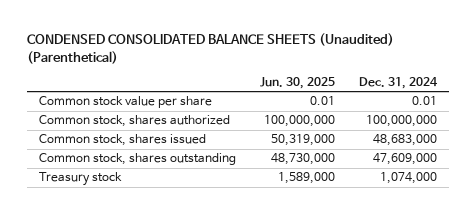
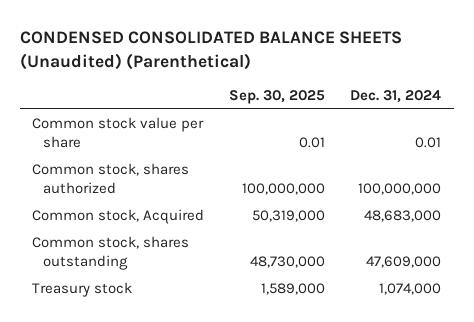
[260,77,336,90] Jun. 30, 2025 -> none
none -> [229,90,326,105] Sep. 30, 2025
[38,134,206,147] Common stock, shares issued -> [32,209,205,225] Common stock, Acquired

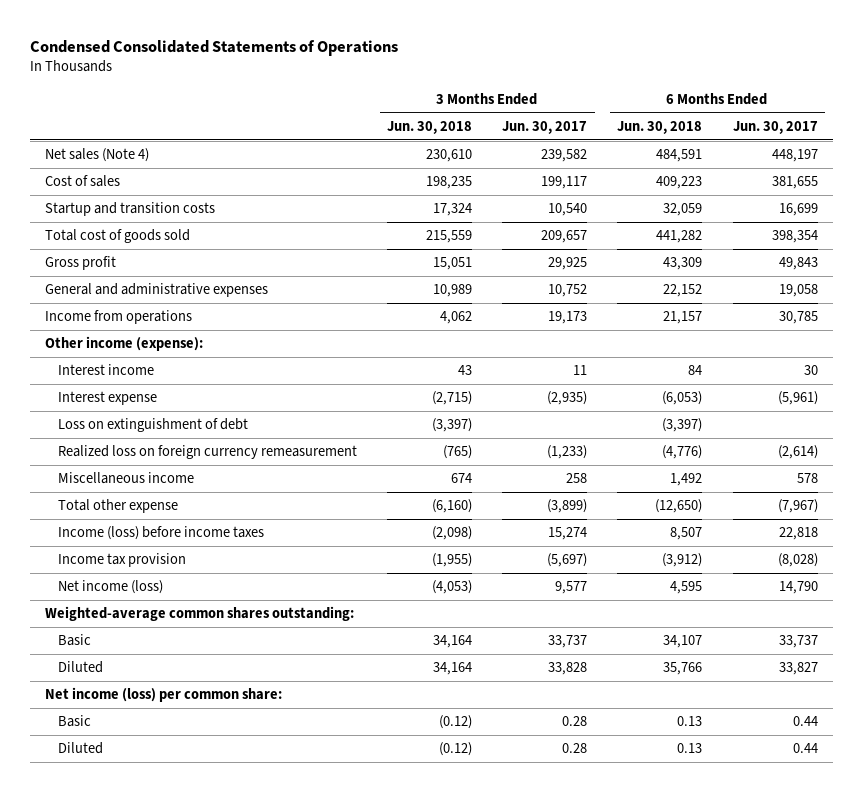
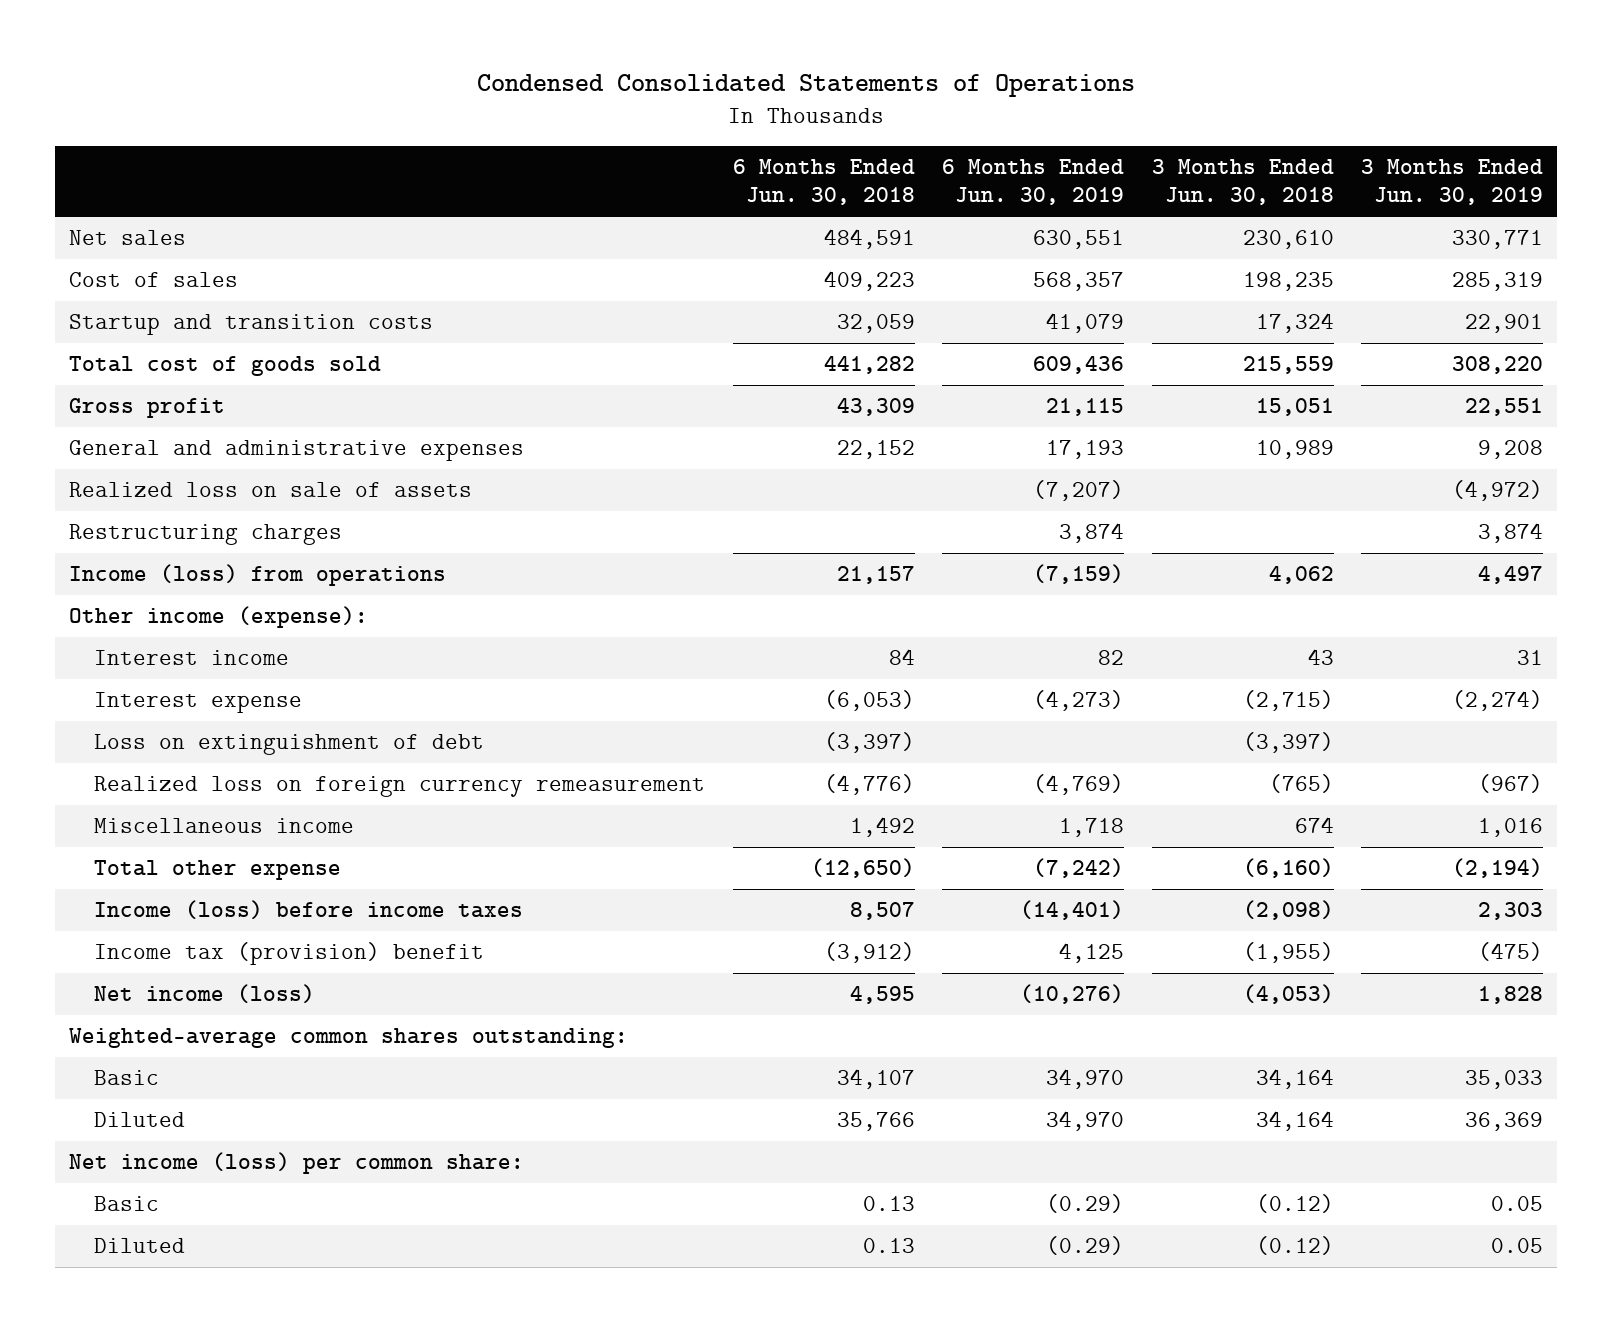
[502,121,588,135] Jun. 30, 2017 -> none
[732,121,818,135] Jun. 30, 2017 -> none
none -> [942,159,1125,206] 6 Months Ended Jun. 30, 2019
none -> [1361,159,1544,206] 3 Months Ended Jun. 30, 2019
[44,148,149,163] Net sales (Note 4) -> [68,230,186,246] Net sales
none -> [68,482,472,498] Realized loss on sale of assets
none -> [68,524,342,546] Restructuring charges
[44,310,192,325] Income from operations -> [68,564,446,587] Income (loss) from operations
[57,553,186,568] Income tax provision -> [93,942,484,966] Income tax (provision) benefit

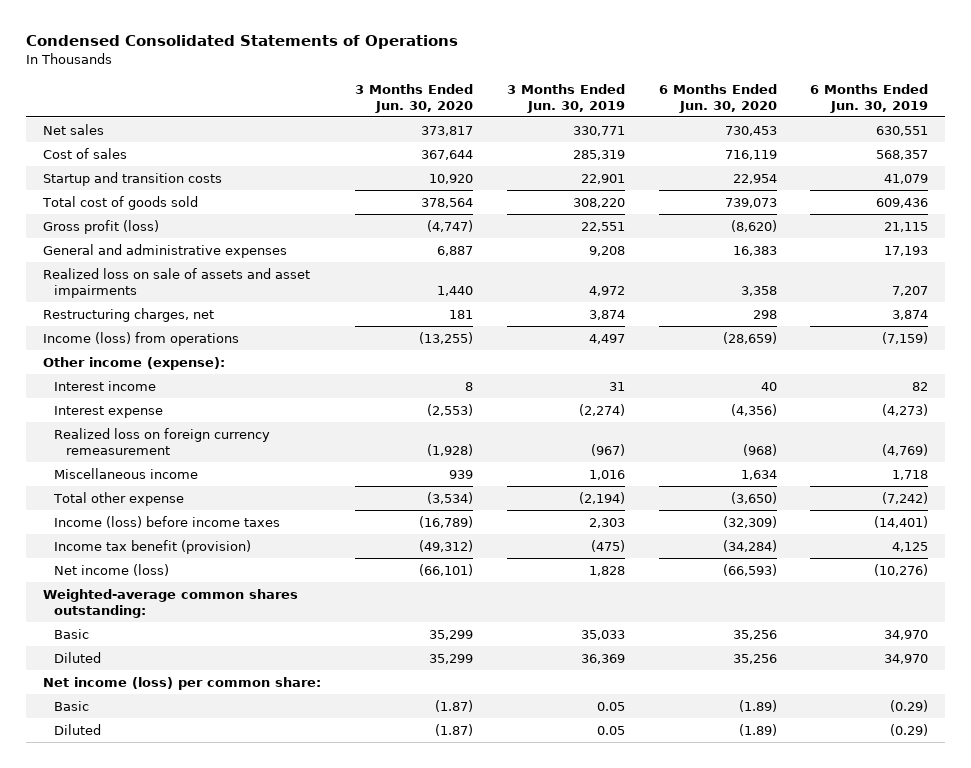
[732,159,915,206] 6 Months Ended Jun. 30, 2018 -> none
[1151,159,1334,206] 3 Months Ended Jun. 30, 2018 -> none
none -> [354,84,473,113] 3 Months Ended Jun. 30, 2020
none -> [658,84,777,113] 6 Months Ended Jun. 30, 2020
[68,398,225,419] Gross profit -> [42,219,159,234] Gross profit (loss)
[68,482,472,498] Realized loss on sale of assets -> [42,267,310,298] Realized loss on sale of assets and asset impairments
[1033,480,1125,502] (7,207) -> [892,285,929,296] 7,207
[1452,480,1544,502] (4,972) -> [588,285,625,296] 4,972
[68,524,342,546] Restructuring charges -> [42,307,214,322] Restructuring charges, net
[93,734,484,756] Loss on extinguishment of debt -> none
[93,942,484,966] Income tax (provision) benefit -> [54,539,252,554] Income tax benefit (provision)

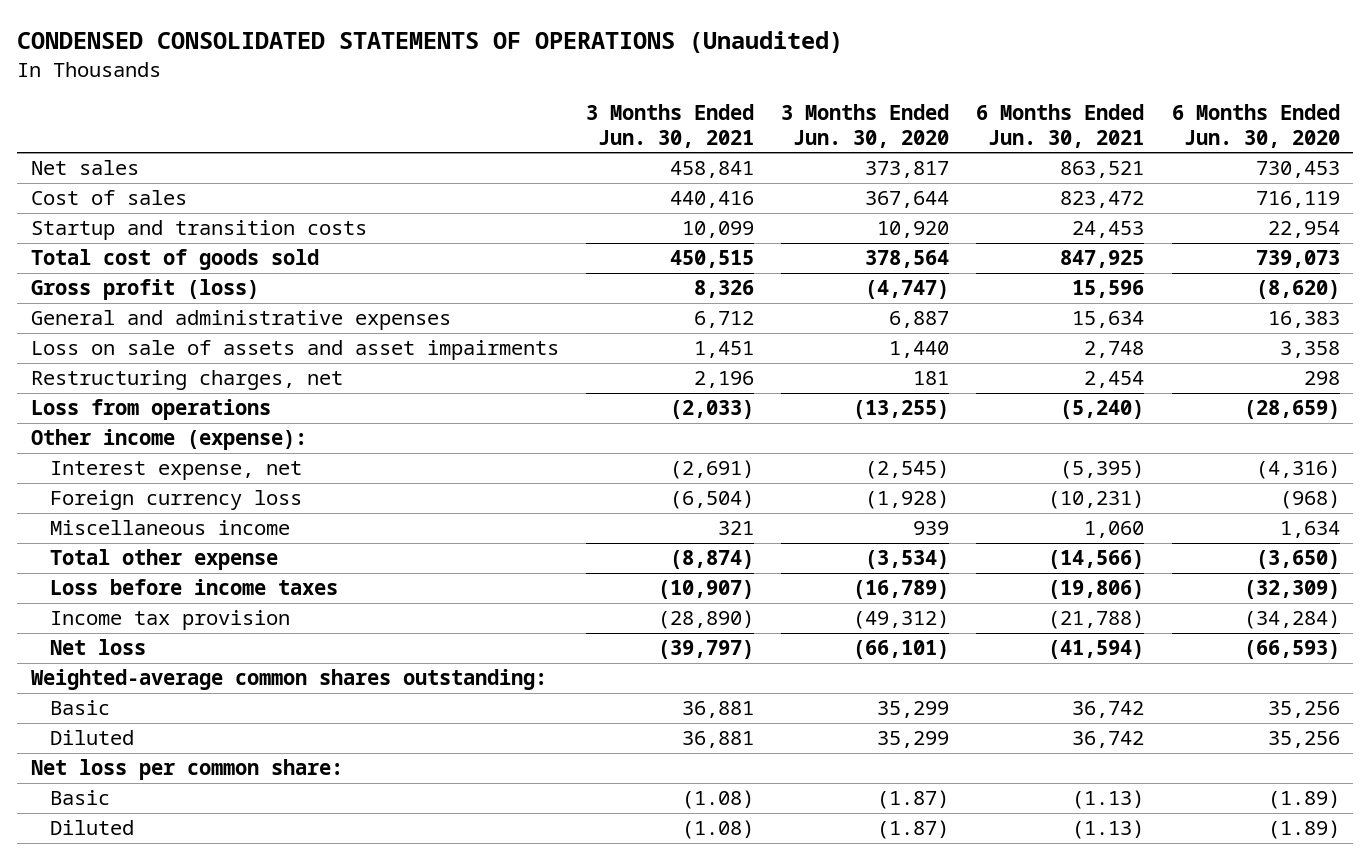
[25,35,458,50] Condensed Consolidated Statements of Operations -> [17,31,844,54] CONDENSED CONSOLIDATED STATEMENTS OF OPERATIONS (Unaudited)
[506,84,625,113] 3 Months Ended Jun. 30, 2019 -> none
[810,84,929,113] 6 Months Ended Jun. 30, 2019 -> none
none -> [586,103,755,148] 3 Months Ended Jun. 30, 2021
none -> [976,103,1145,148] 6 Months Ended Jun. 30, 2021
[42,267,310,298] Realized loss on sale of assets and asset impairments -> [30,340,559,361] Loss on sale of assets and asset impairments
[42,331,239,346] Income (loss) from operations -> [30,399,271,421] Loss from operations
[54,380,157,391] Interest income -> none
[54,405,164,418] Interest expense -> [49,461,302,481] Interest expense, net
[426,403,473,416] (2,553) -> [865,460,950,480] (2,545)
[730,403,777,416] (4,356) -> [1255,460,1340,480] (4,316)
[54,427,271,455] Realized loss on foreign currency remeasurement -> [49,490,302,511] Foreign currency loss
[54,515,281,528] Income (loss) before income taxes -> [49,579,338,596] Loss before income taxes
[54,539,252,554] Income tax benefit (provision) -> [49,610,290,631] Income tax provision
[54,563,170,576] Net income (loss) -> [49,639,146,656] Net loss
[42,676,321,690] Net income (loss) per common share: -> [30,759,343,781] Net loss per common share:

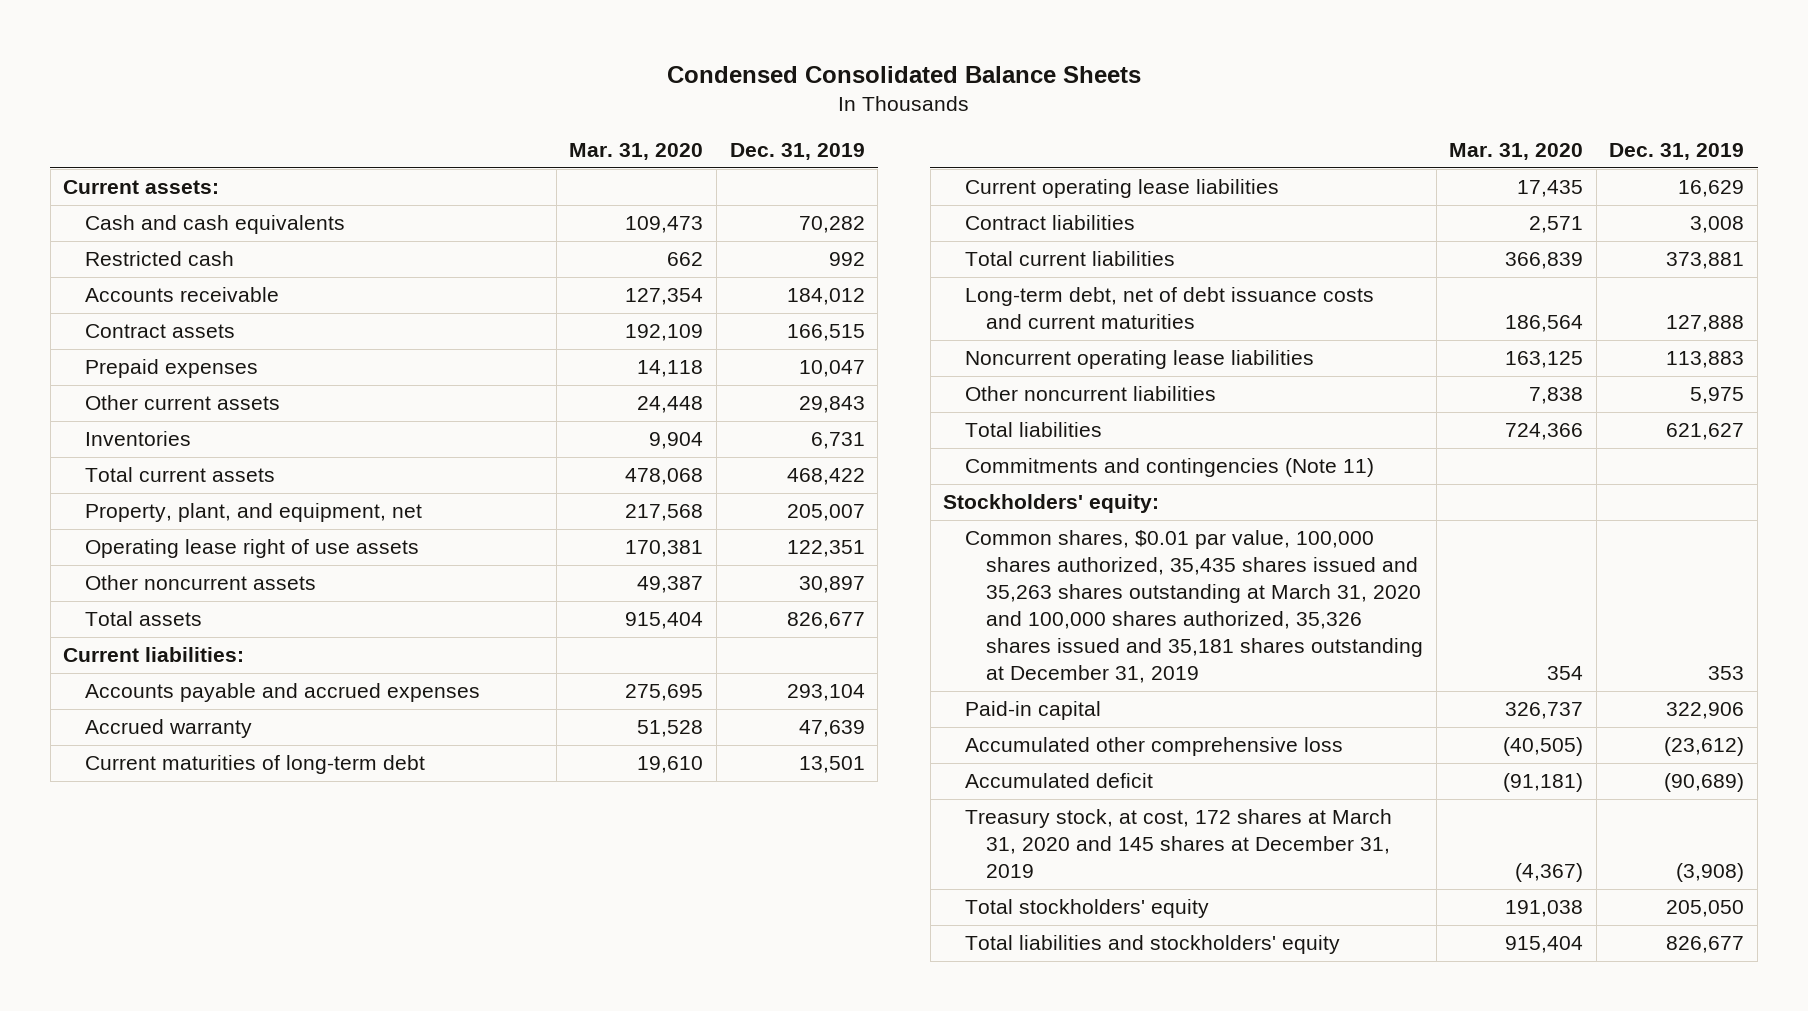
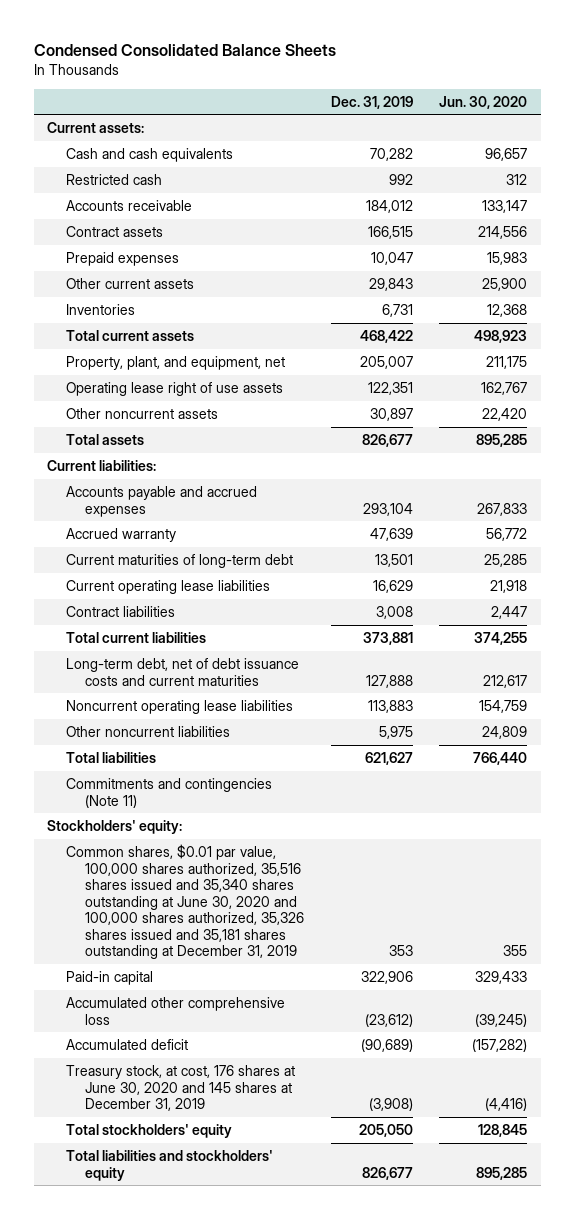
[569,142,704,160] Mar. 31, 2020 -> none
none -> [439,95,528,109] Jun. 30, 2020
[964,530,1423,684] Common shares, $0.01 par value, 100,000 shares authorized, 35,435 shares issued and 35,263 shares outstanding at March 31, 2020 and 100,000 shares authorized, 35,326 shares issued and 35,181 shares outstanding at December 31, 2019 -> [66,844,304,960] Common shares, $0.01 par value, 100,000 shares authorized, 35,516 shares issued and 35,340 shares outstanding at June 30, 2020 and 100,000 shares authorized, 35,326 shares issued and 35,181 shares outstanding at December 31, 2019
[964,809,1392,879] Treasury stock, at cost, 172 shares at March 31, 2020 and 145 shares at December 31, 2019 -> [66,1065,296,1112] Treasury stock, at cost, 176 shares at June 30, 2020 and 145 shares at December 31, 2019

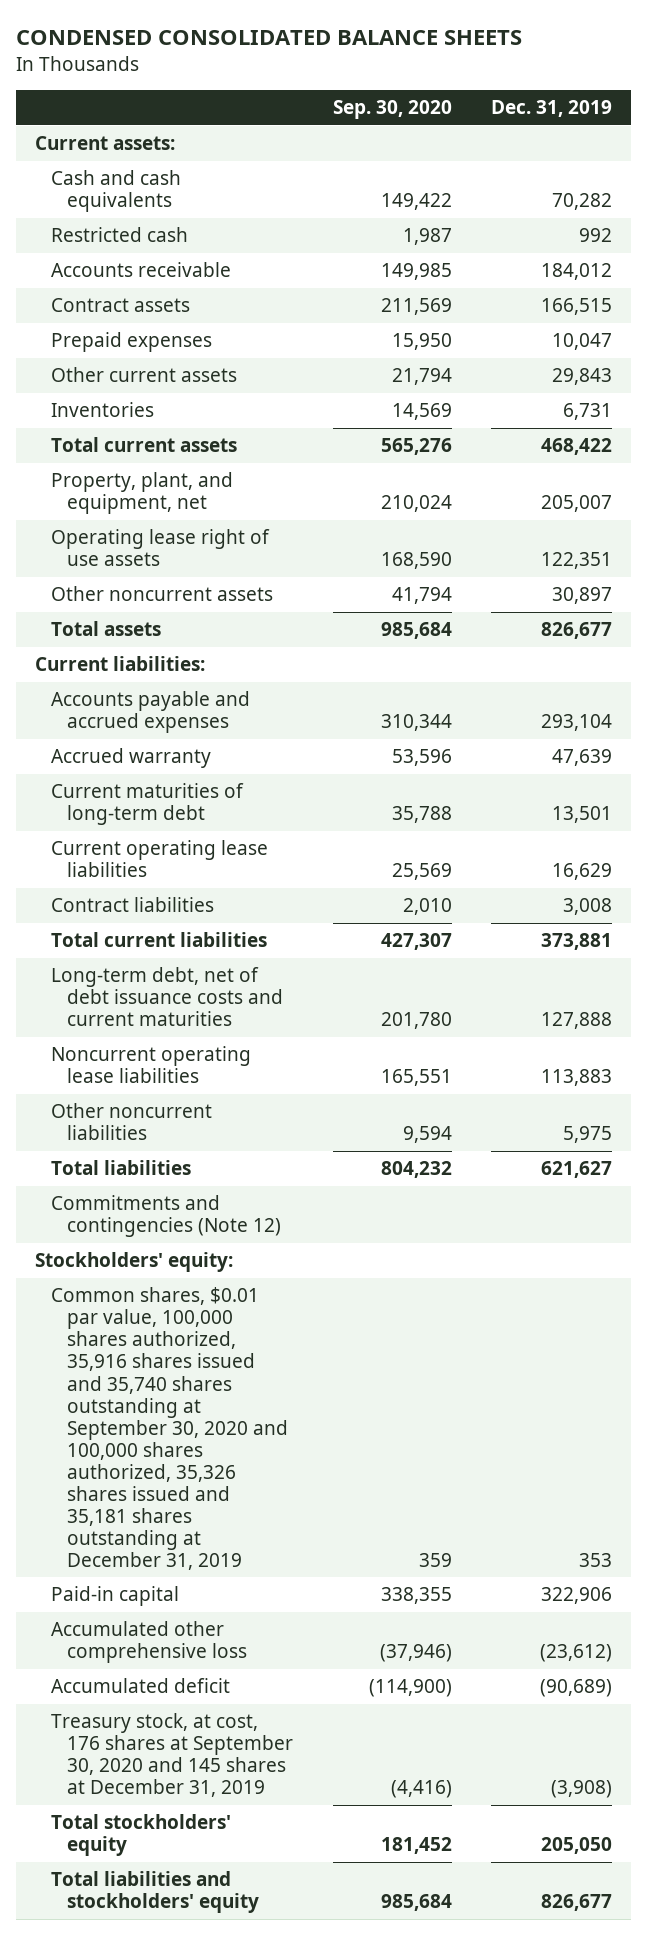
[33,43,336,56] Condensed Consolidated Balance Sheets -> [15,30,522,46] CONDENSED CONSOLIDATED BALANCE SHEETS
[439,95,528,109] Jun. 30, 2020 -> none
none -> [332,100,452,120] Sep. 30, 2020
[66,778,273,808] Commitments and contingencies (Note 11) -> [51,1195,282,1238] Commitments and contingencies (Note 12)
[66,844,304,960] Common shares, $0.01 par value, 100,000 shares authorized, 35,516 shares issued and 35,340 shares outstanding at June 30, 2020 and 100,000 shares authorized, 35,326 shares issued and 35,181 shares outstanding at December 31, 2019 -> [51,1287,289,1570] Common shares, $0.01 par value, 100,000 shares authorized, 35,916 shares issued and 35,740 shares outstanding at September 30, 2020 and 100,000 shares authorized, 35,326 shares issued and 35,181 shares outstanding at December 31, 2019
[66,1065,296,1112] Treasury stock, at cost, 176 shares at June 30, 2020 and 145 shares at December 31, 2019 -> [51,1713,294,1798] Treasury stock, at cost, 176 shares at September 30, 2020 and 145 shares at December 31, 2019

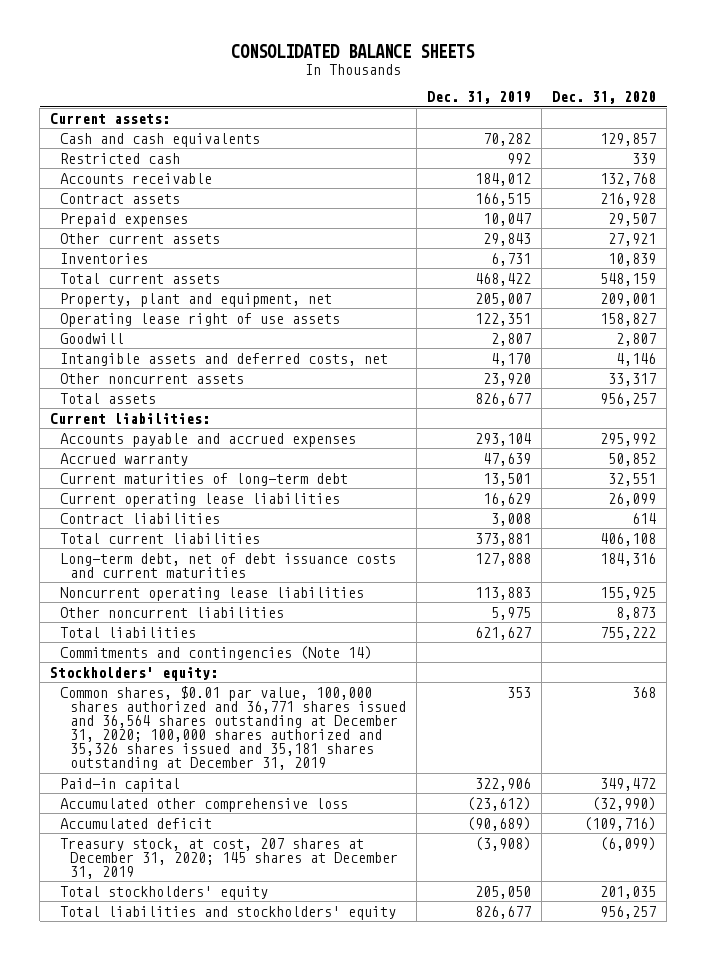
[15,30,522,46] CONDENSED CONSOLIDATED BALANCE SHEETS -> [231,44,476,59] CONSOLIDATED BALANCE SHEETS
[332,100,452,120] Sep. 30, 2020 -> none
none -> [552,91,657,105] Dec. 31, 2020
[51,472,234,515] Property, plant, and equipment, net -> [60,292,333,307] Property, plant and equipment, net
none -> [60,332,125,344] Goodwill
none -> [60,352,389,366] Intangible assets and deferred costs, net
[551,587,612,605] 30,897 -> [483,372,532,386] 23,920
[51,1195,282,1238] Commitments and contingencies (Note 12) -> [60,645,373,660] Commitments and contingencies (Note 14)
[51,1287,289,1570] Common shares, $0.01 par value, 100,000 shares authorized, 35,916 shares issued and 35,740 shares outstanding at September 30, 2020 and 100,000 shares authorized, 35,326 shares issued and 35,181 shares outstanding at December 31, 2019 -> [60,685,407,771] Common shares, $0.01 par value, 100,000 shares authorized and 36,771 shares issued and 36,564 shares outstanding at December 31, 2020; 100,000 shares authorized and 35,326 shares issued and 35,181 shares outstanding at December 31, 2019
[51,1713,294,1798] Treasury stock, at cost, 176 shares at September 30, 2020 and 145 shares at December 31, 2019 -> [60,837,399,879] Treasury stock, at cost, 207 shares at December 31, 2020; 145 shares at December 31, 2019

